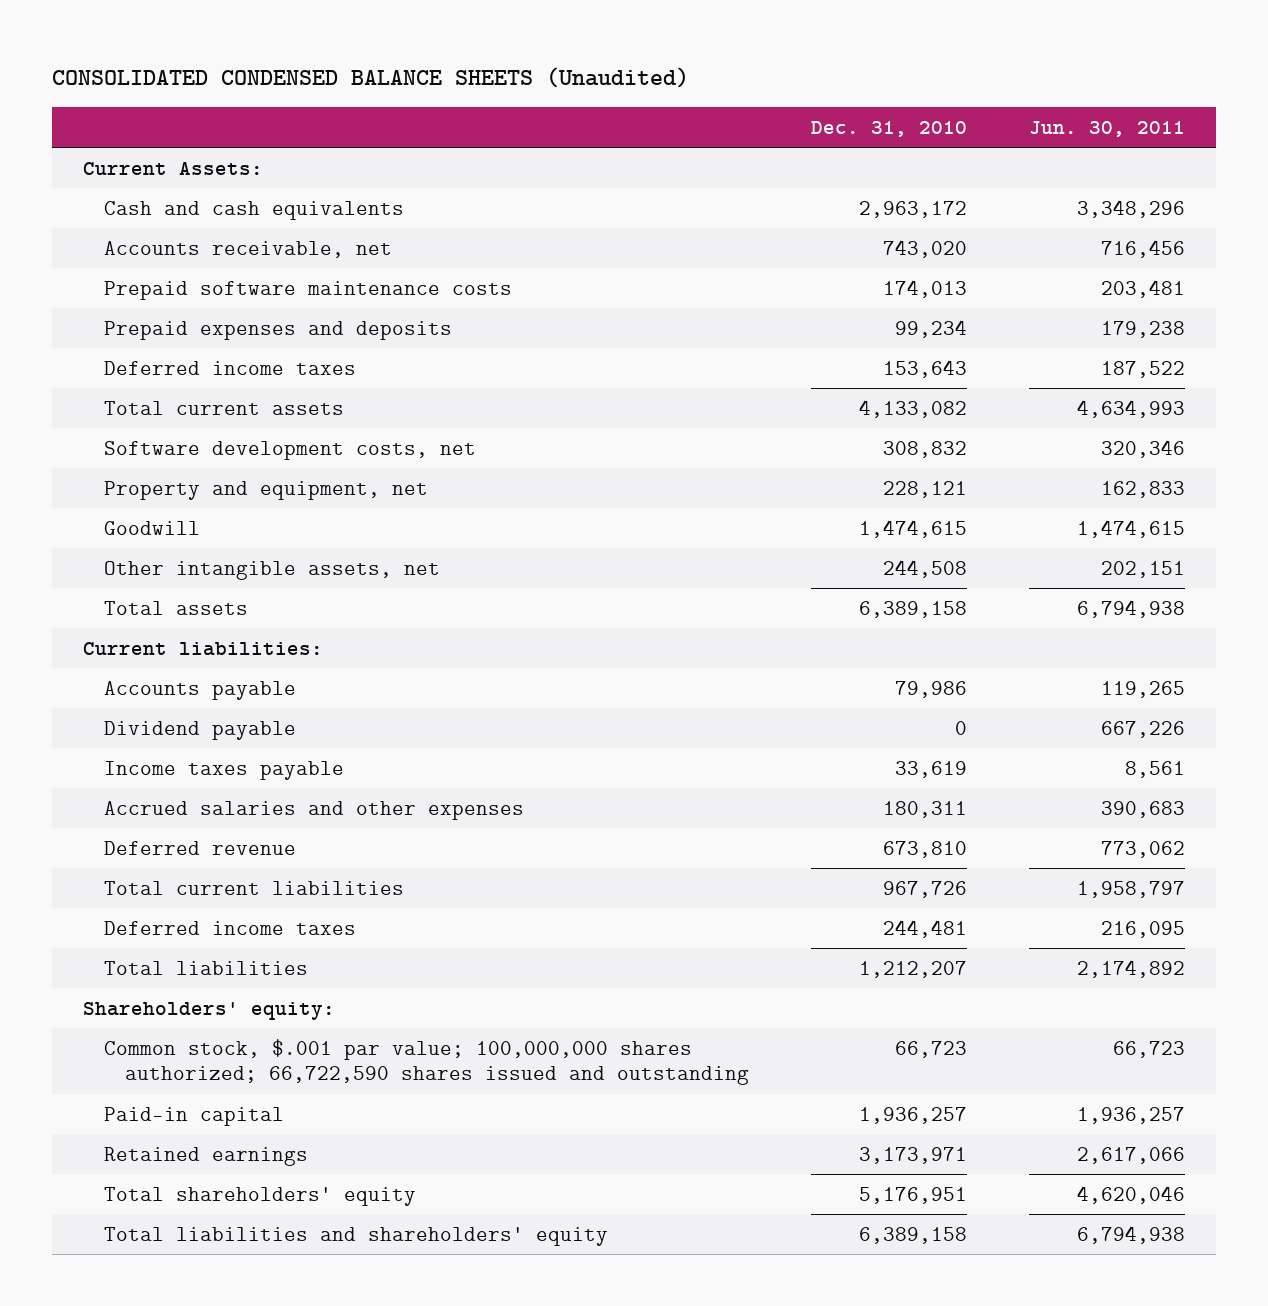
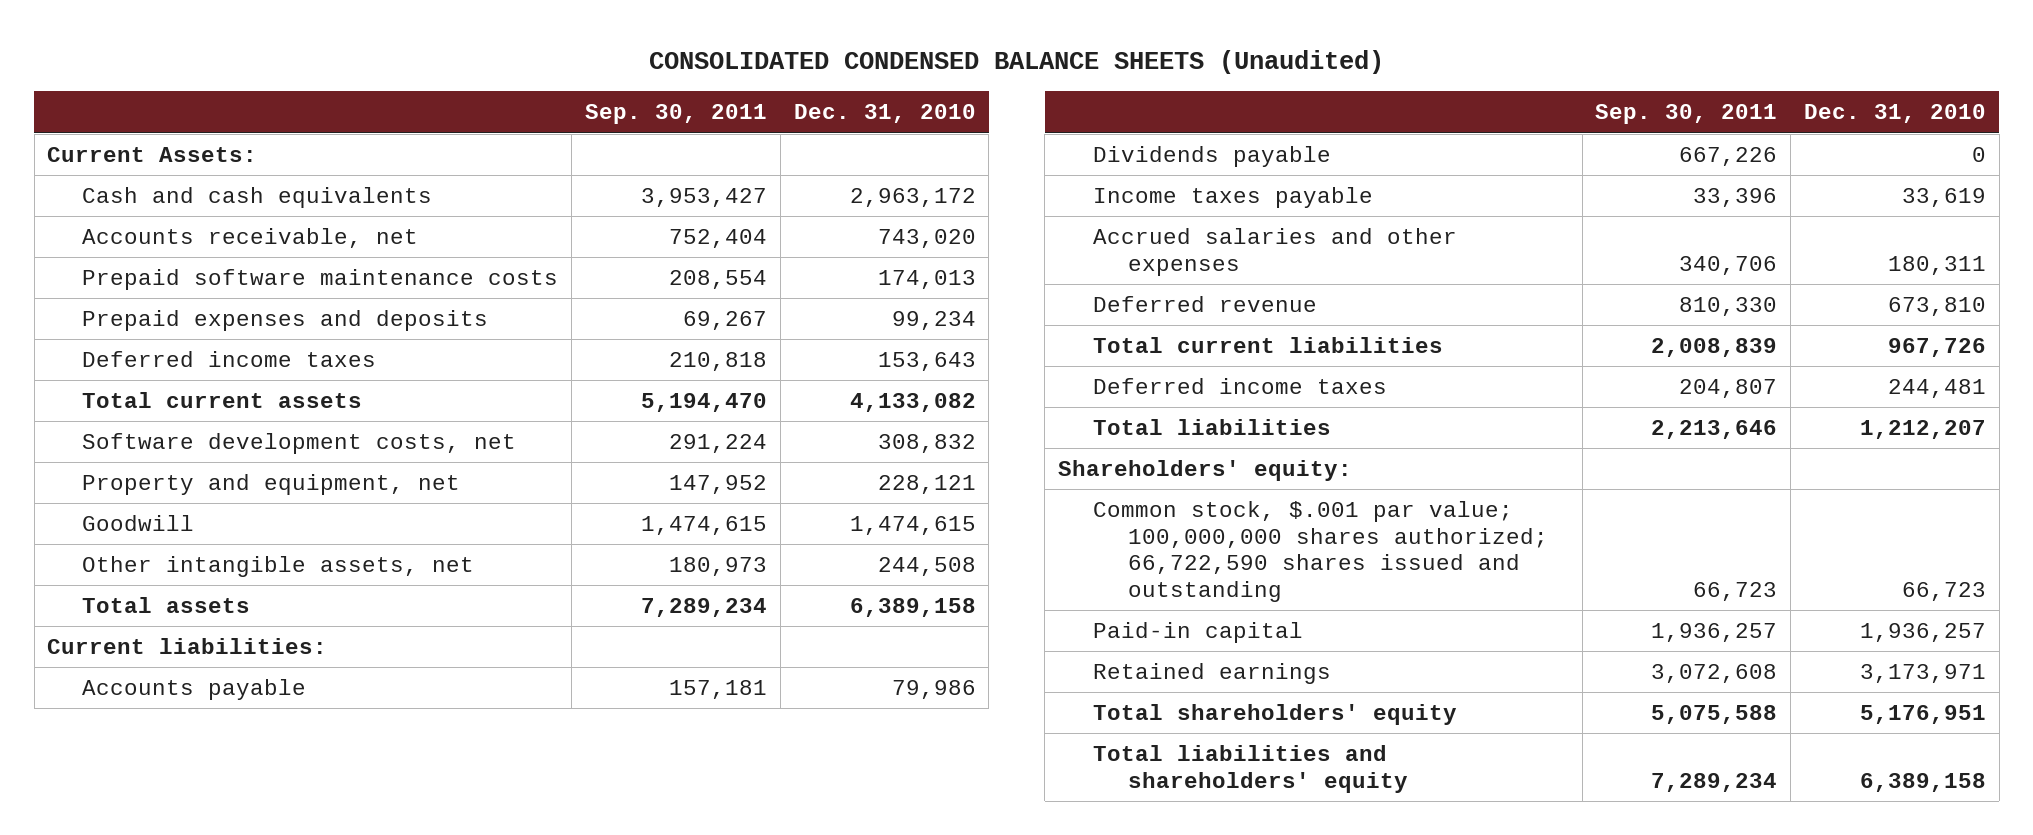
[1029,120,1186,137] Jun. 30, 2011 -> none
none -> [584,104,767,125] Sep. 30, 2011
[104,720,297,740] Dividend payable -> [1092,146,1331,168] Dividends payable

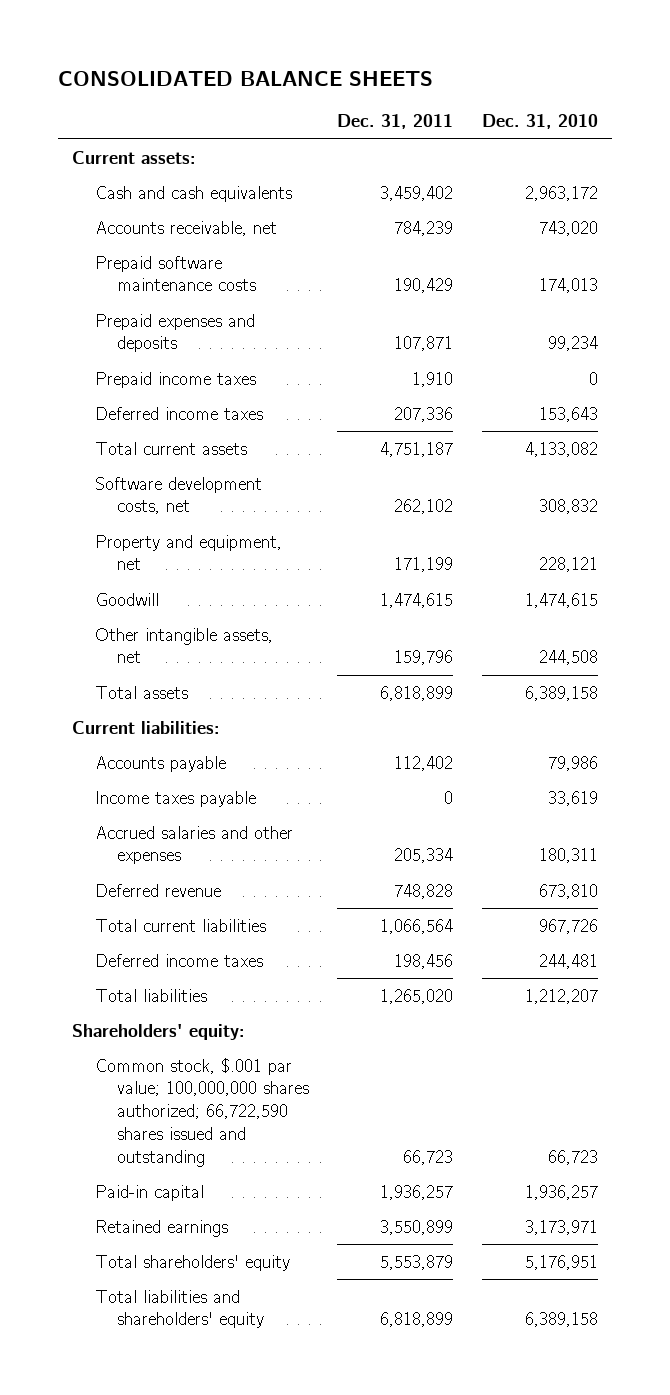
[648,49,1384,74] CONSOLIDATED CONDENSED BALANCE SHEETS (Unaudited) -> [58,70,434,86] CONSOLIDATED BALANCE SHEETS
[584,104,767,125] Sep. 30, 2011 -> none
none -> [337,114,454,130] Dec. 31, 2011
[47,147,258,163] Current Assets: -> [72,150,197,164] Current assets:
none -> [94,371,256,388] Prepaid income taxes
[1092,146,1331,168] Dividends payable -> none

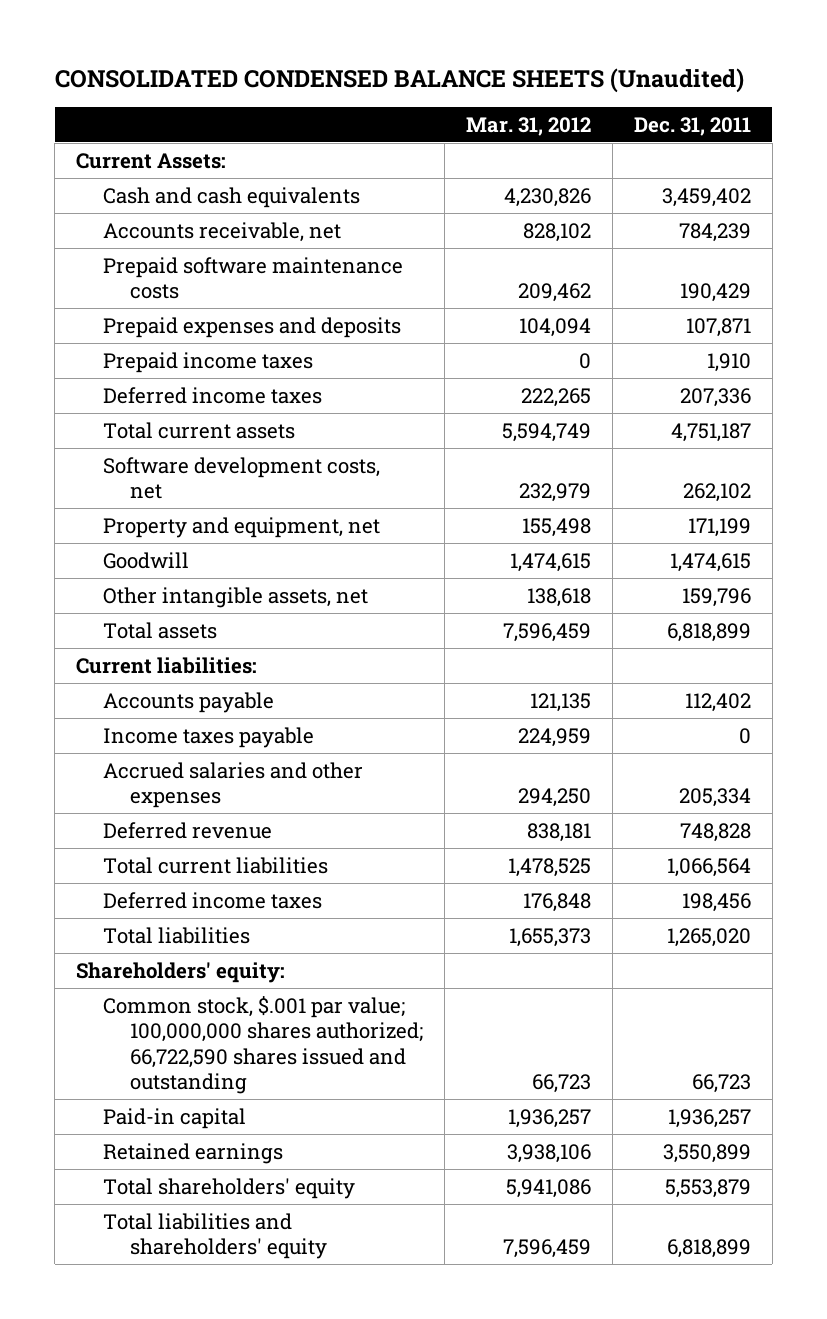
[58,70,434,86] CONSOLIDATED BALANCE SHEETS -> [54,67,744,93] CONSOLIDATED CONDENSED BALANCE SHEETS (Unaudited)
[481,114,598,130] Dec. 31, 2010 -> none
none -> [465,116,591,136] Mar. 31, 2012
[72,150,197,164] Current assets: -> [76,152,227,169] Current Assets:

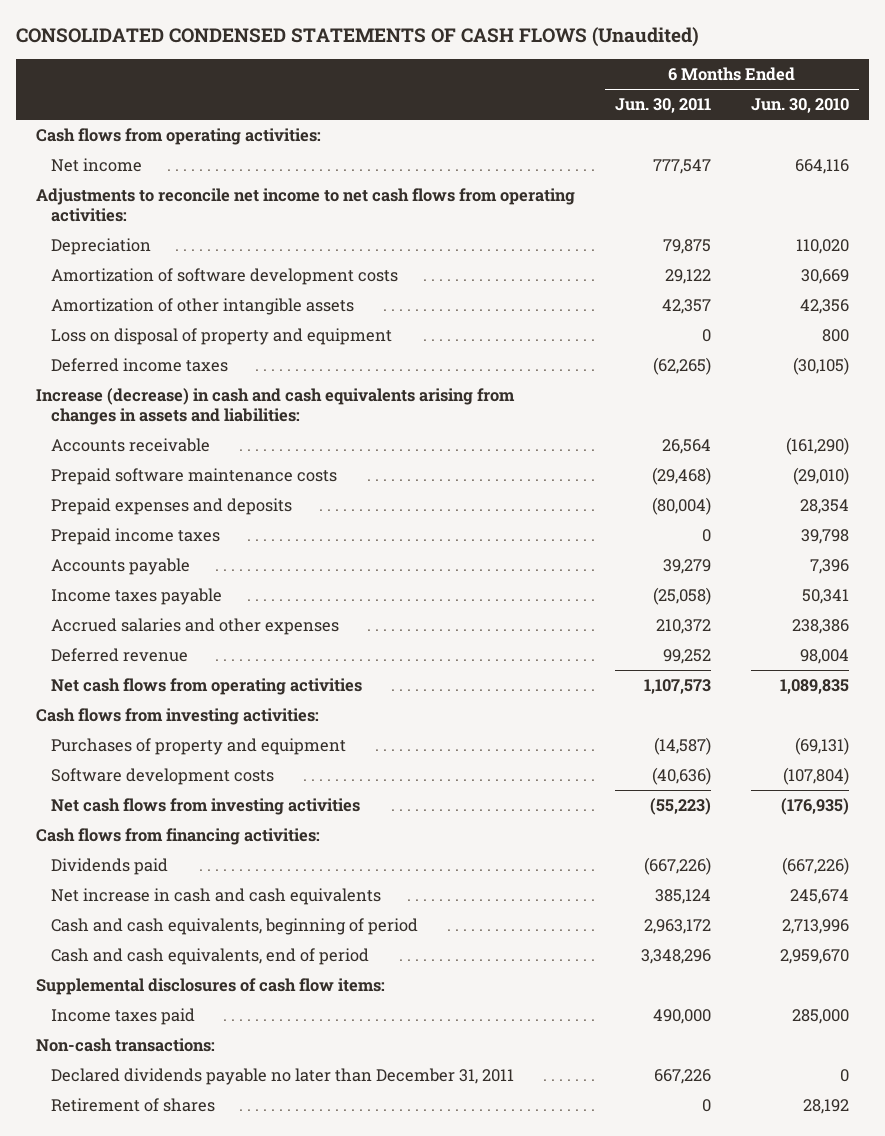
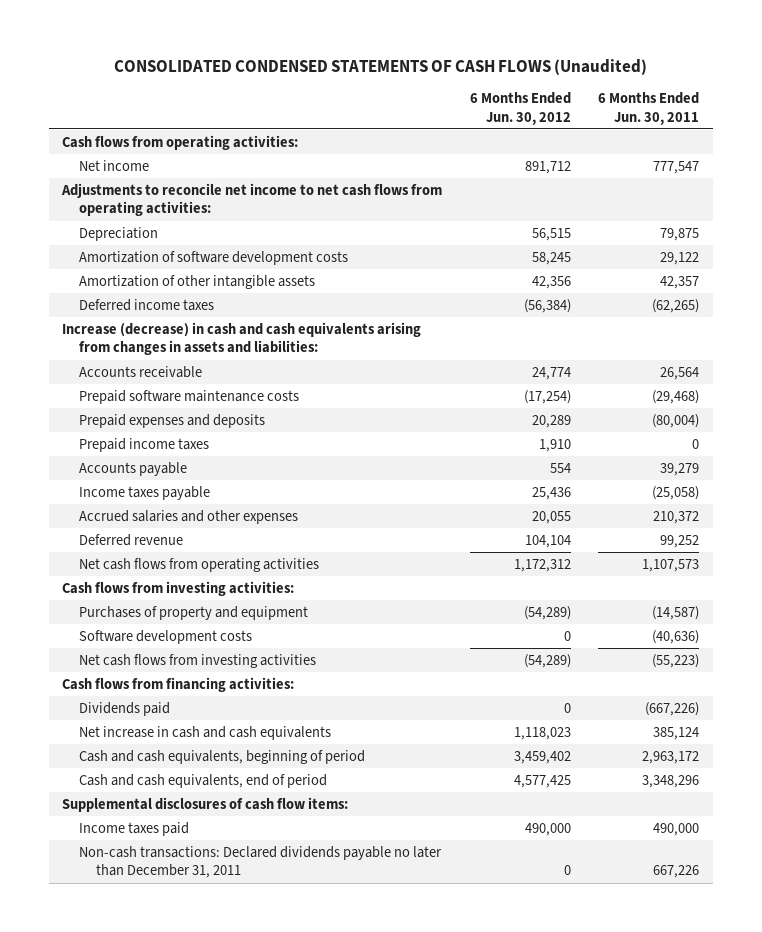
[751,98,850,114] Jun. 30, 2010 -> none
none -> [469,92,571,125] 6 Months Ended Jun. 30, 2012
[50,328,392,346] Loss on disposal of property and equipment -> none
[36,1038,216,1053] Non-cash transactions: -> none
[50,1098,215,1113] Retirement of shares -> none
[50,1068,514,1086] Declared dividends payable no later than December 31, 2011 -> [79,846,443,879] Non-cash transactions: Declared dividends payable no later than December 31, 2011

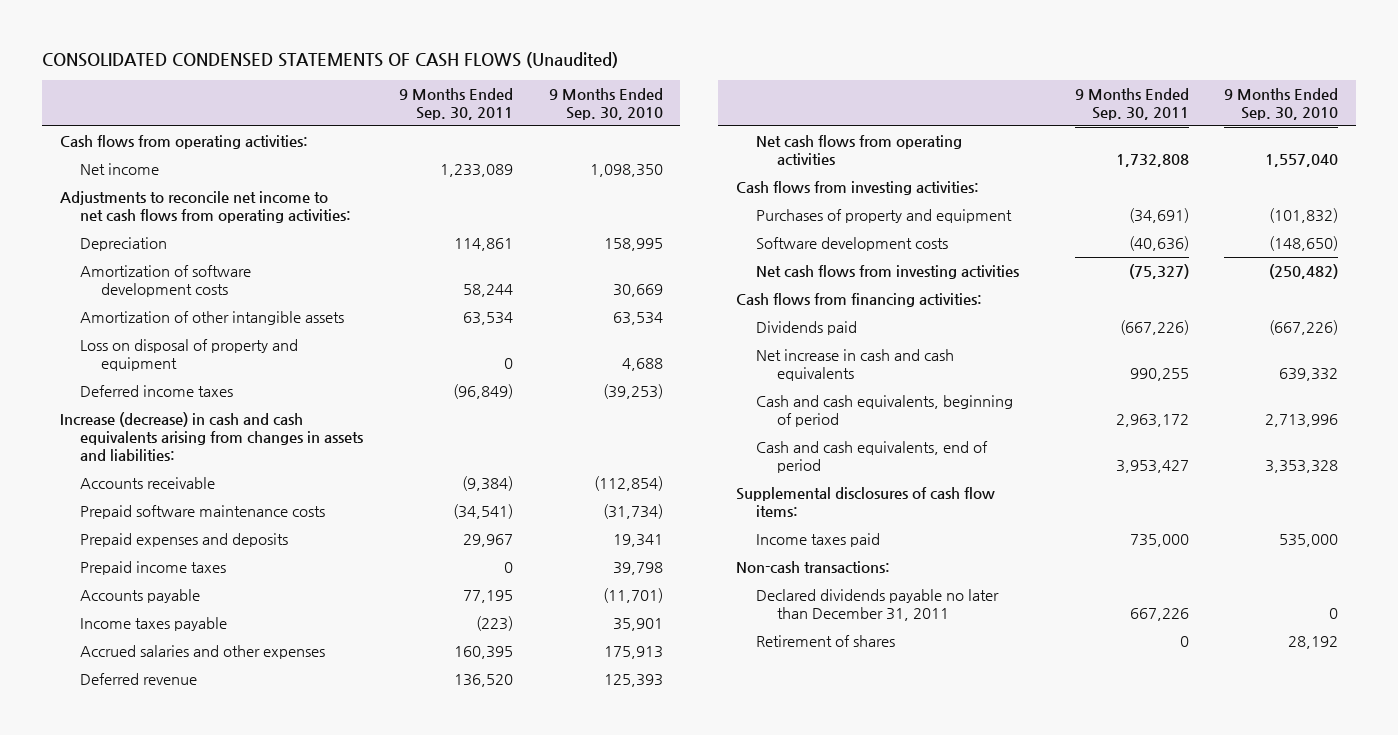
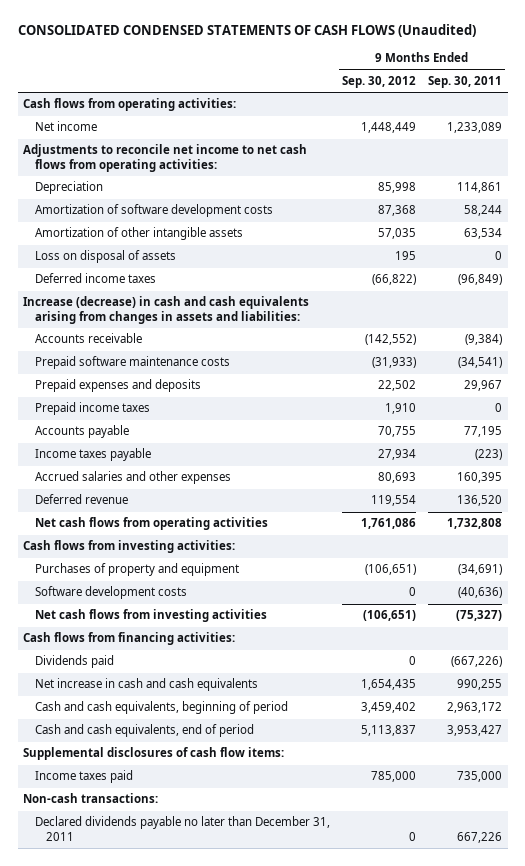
[548,88,663,121] 9 Months Ended Sep. 30, 2010 -> none
none -> [341,76,416,89] Sep. 30, 2012
[80,339,299,372] Loss on disposal of property and equipment -> [34,250,176,264] Loss on disposal of assets
[756,635,896,648] Retirement of shares -> none

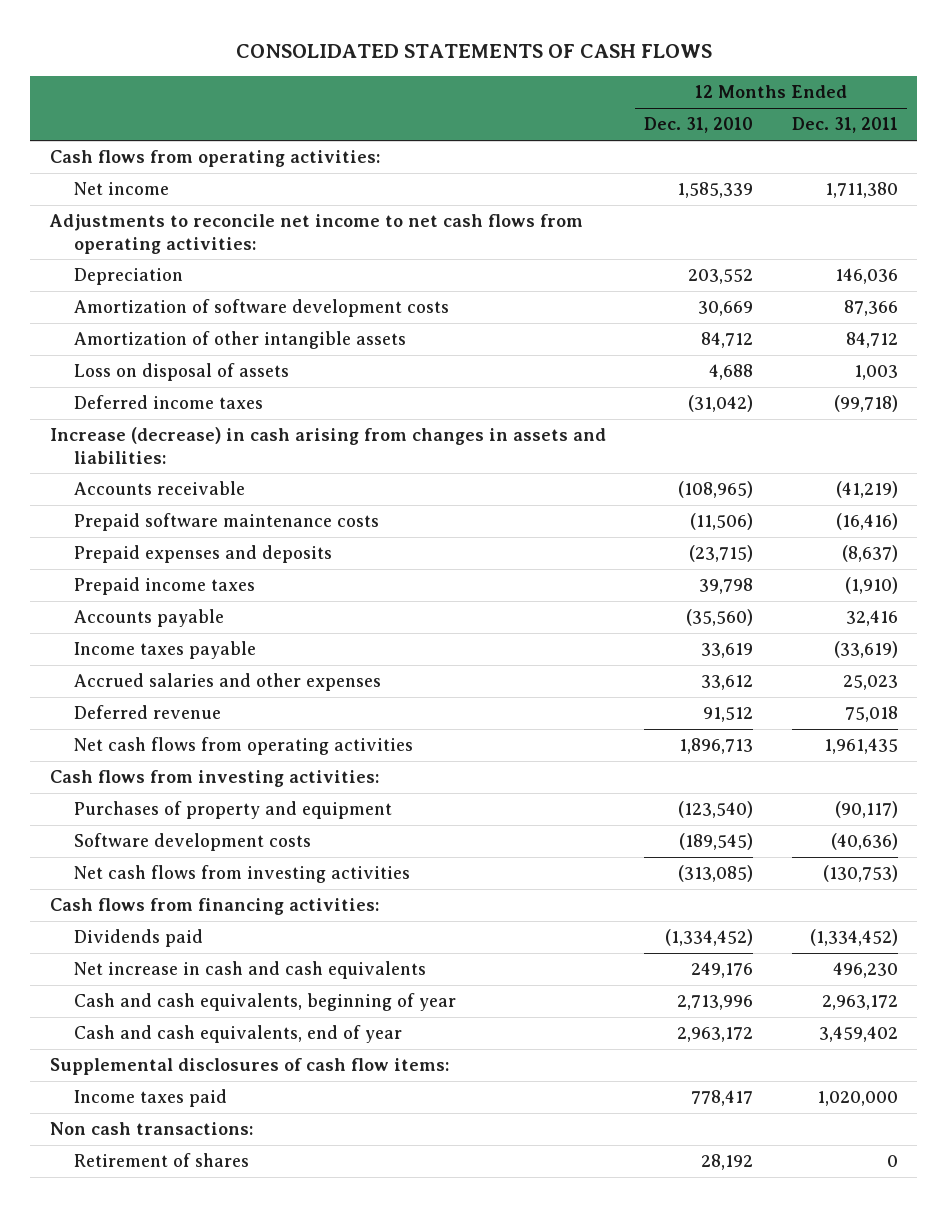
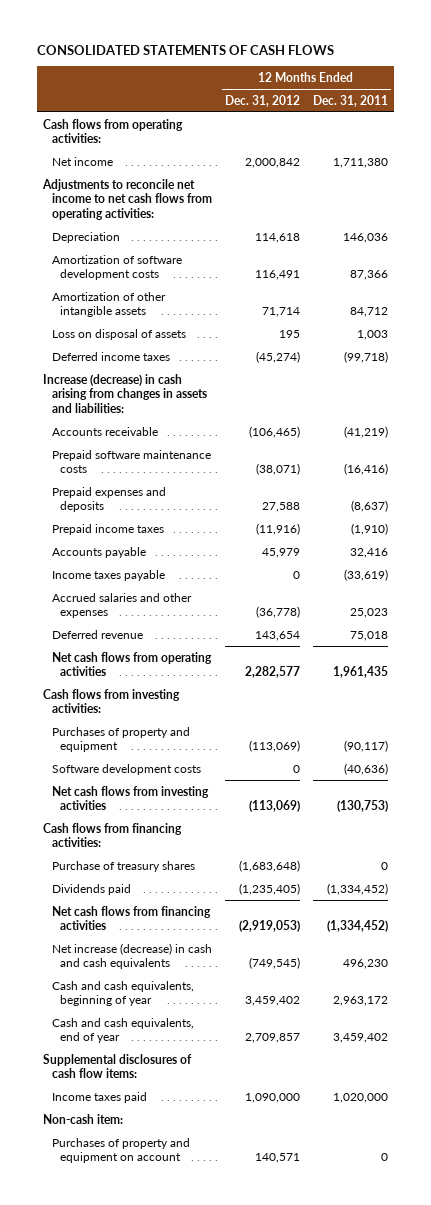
[644,117,754,134] Dec. 31, 2010 -> none
none -> [224,94,300,107] Dec. 31, 2012
none -> [51,860,195,872] Purchase of treasury shares
none -> [51,905,211,931] Net cash flows from financing activities
[73,961,426,980] Net increase in cash and cash equivalents -> [51,942,212,970] Net increase (decrease) in cash and cash equivalents
[73,1153,249,1168] Retirement of shares -> none
[49,1122,253,1136] Non cash transactions: -> [43,1113,124,1124] Non-cash item:
none -> [51,1137,190,1164] Purchases of property and equipment on account

